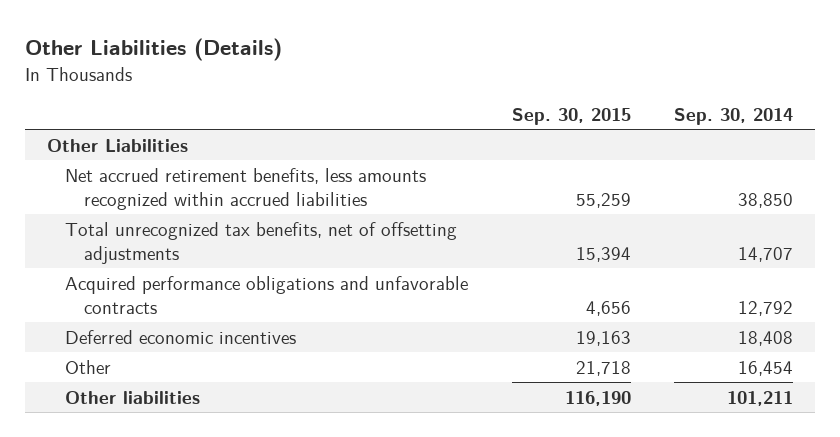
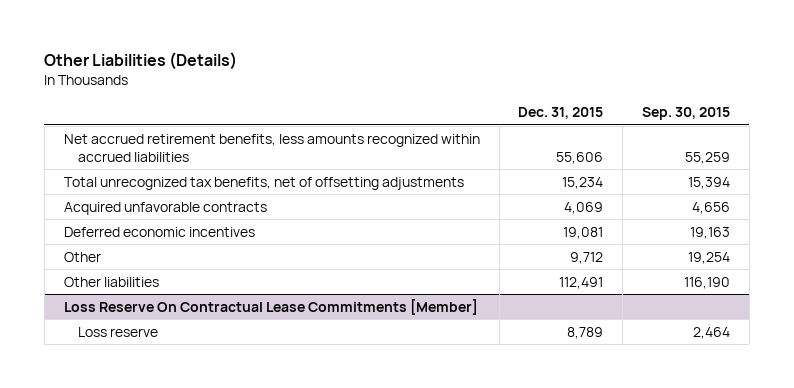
[674,108,794,126] Sep. 30, 2014 -> none
none -> [518,107,604,120] Dec. 31, 2015
[46,138,188,152] Other Liabilities -> none
[65,275,469,314] Acquired performance obligations and unfavorable contracts -> [63,201,267,215] Acquired unfavorable contracts
[575,360,631,376] 21,718 -> [688,251,731,264] 19,254
none -> [63,298,478,315] Loss Reserve On Contractual Lease Commitments [Member]
none -> [77,326,158,337] Loss reserve

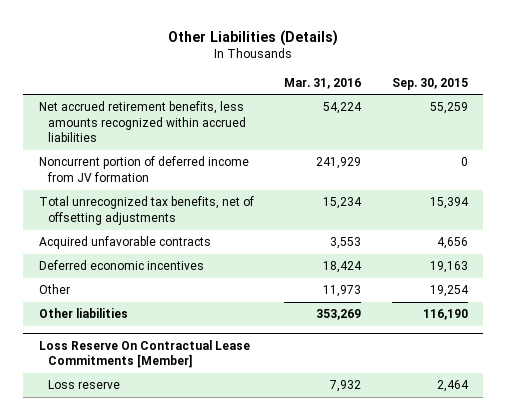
[518,107,604,120] Dec. 31, 2015 -> none
none -> [284,77,362,89] Mar. 31, 2016
none -> [38,156,249,182] Noncurrent portion of deferred income from JV formation

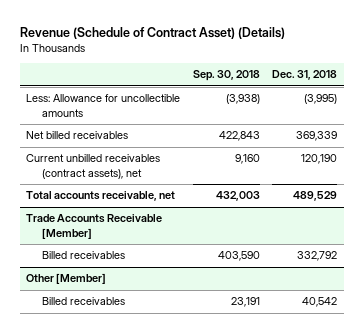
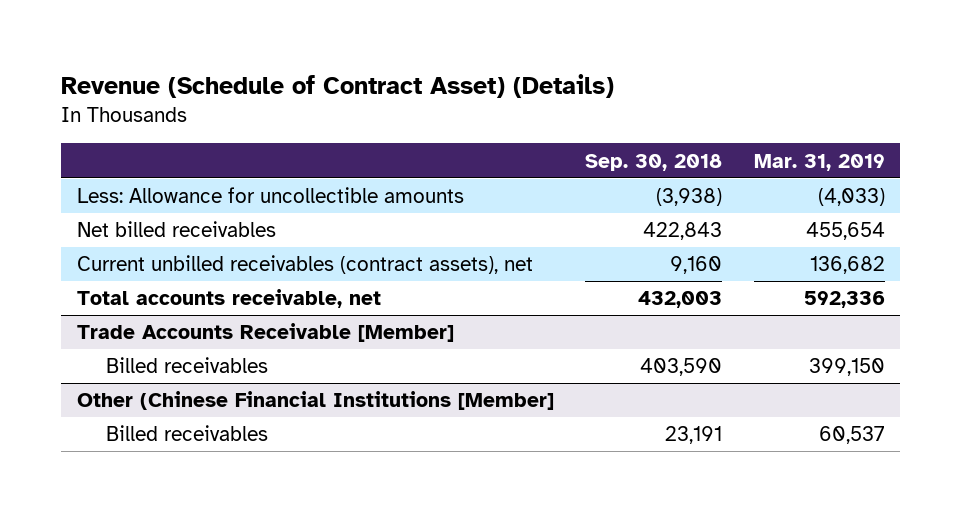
[272,70,338,81] Dec. 31, 2018 -> none
none -> [753,153,885,171] Mar. 31, 2019
[26,273,107,285] Other [Member] -> [76,391,554,411] Other (Chinese Financial Institutions [Member]

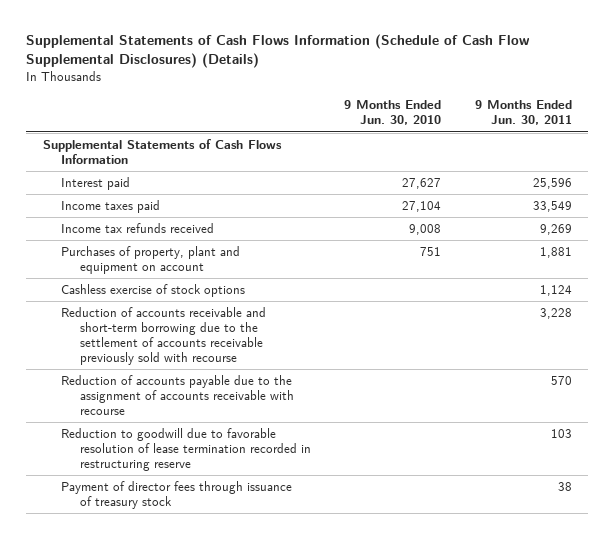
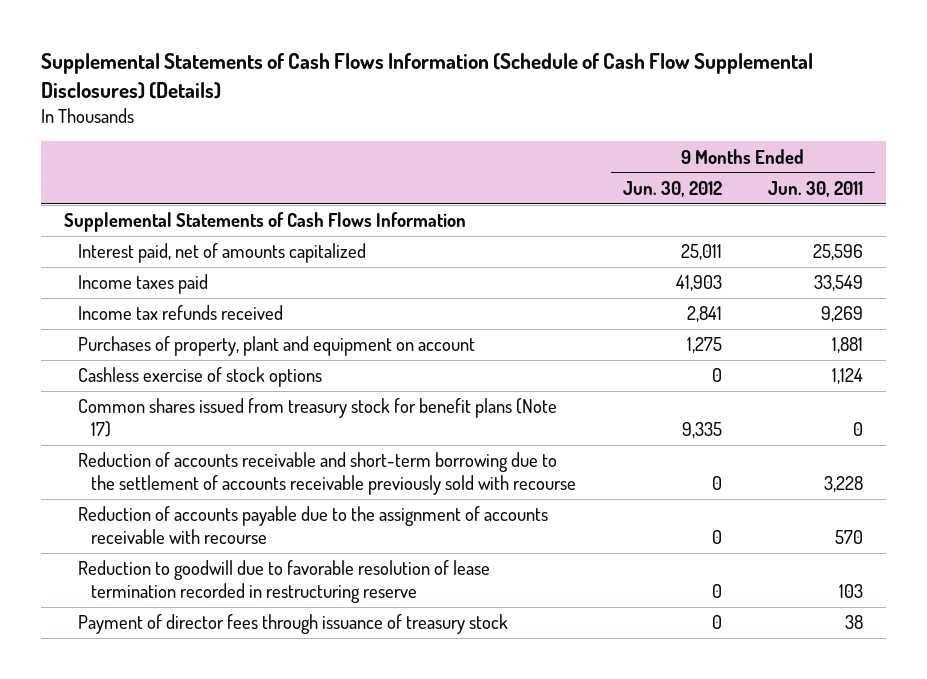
[344,100,442,126] 9 Months Ended Jun. 30, 2010 -> none
none -> [622,181,722,198] Jun. 30, 2012
[61,177,131,191] Interest paid -> [77,243,366,264] Interest paid, net of amounts capitalized
none -> [77,398,557,438] Common shares issued from treasury stock for benefit plans (Note 17)

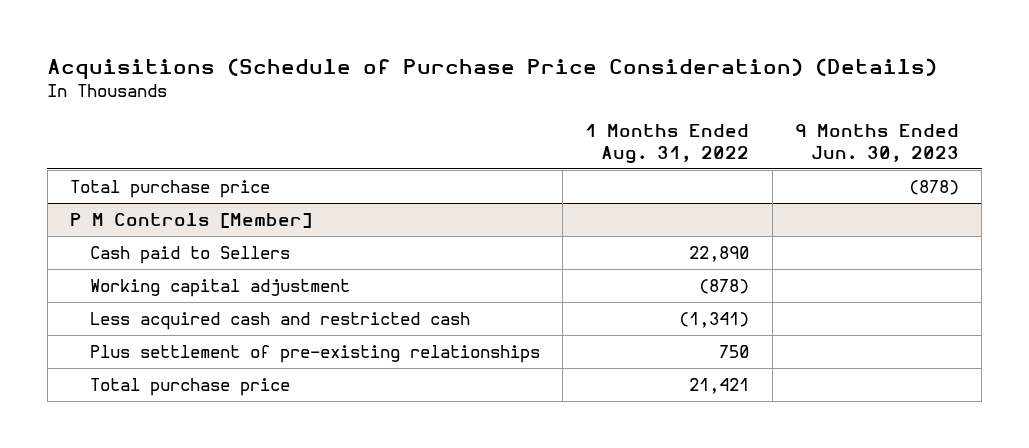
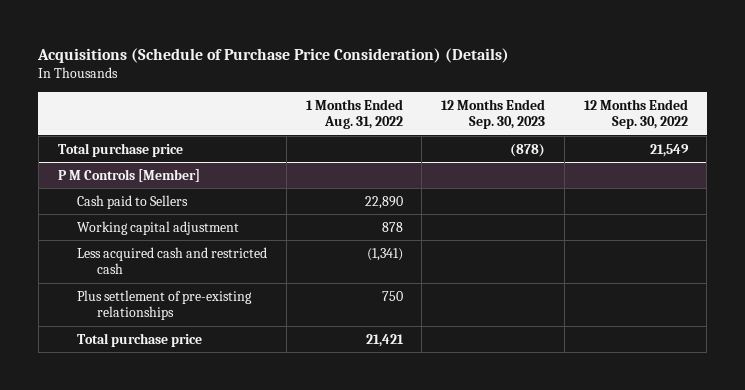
[794,124,959,162] 9 Months Ended Jun. 30, 2023 -> none
none -> [441,98,546,130] 12 Months Ended Sep. 30, 2023
none -> [583,98,688,130] 12 Months Ended Sep. 30, 2022
[699,279,750,295] (878) -> [381,221,403,232] 878

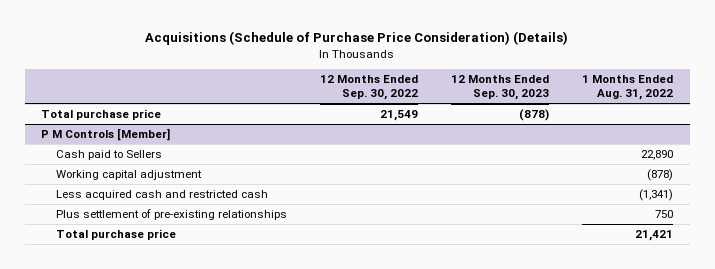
[381,221,403,232] 878 -> [647,168,674,181] (878)

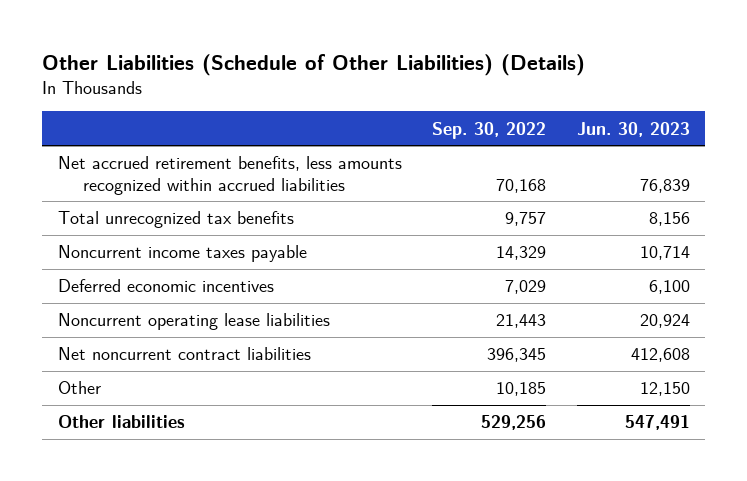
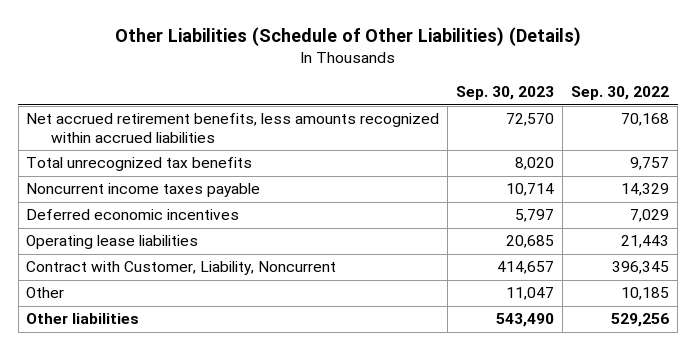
[576,121,690,137] Jun. 30, 2023 -> none
none -> [456,86,555,101] Sep. 30, 2023
[57,313,330,331] Noncurrent operating lease liabilities -> [26,235,199,250] Operating lease liabilities
[57,347,311,361] Net noncurrent contract liabilities -> [26,261,337,276] Contract with Customer, Liability, Noncurrent

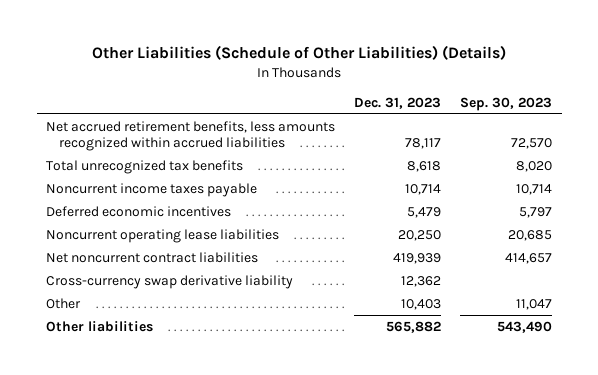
[571,86,670,101] Sep. 30, 2022 -> none
none -> [354,96,442,109] Dec. 31, 2023
[26,235,199,250] Operating lease liabilities -> [46,228,280,243] Noncurrent operating lease liabilities
[26,261,337,276] Contract with Customer, Liability, Noncurrent -> [46,251,259,263] Net noncurrent contract liabilities
none -> [46,274,294,289] Cross-currency swap derivative liability

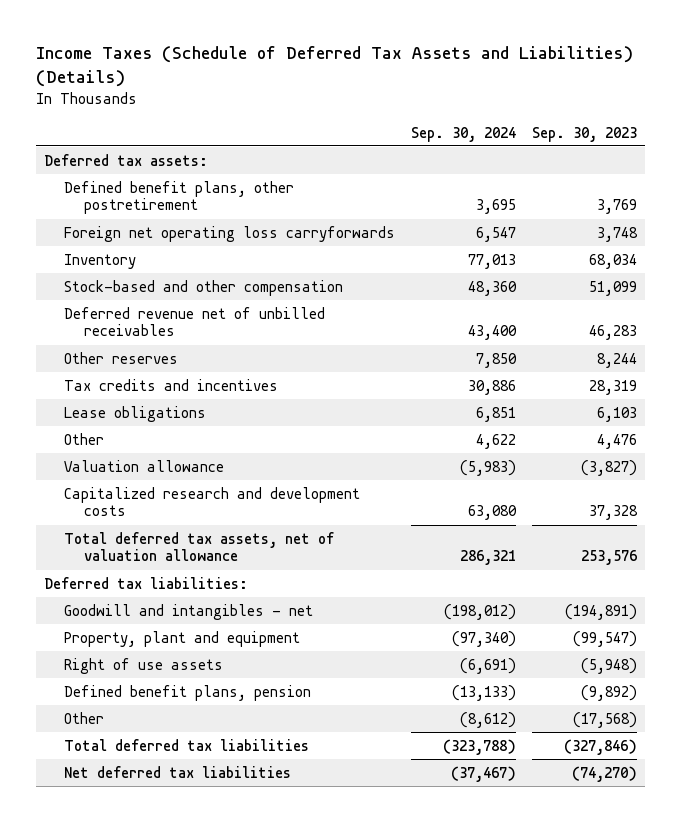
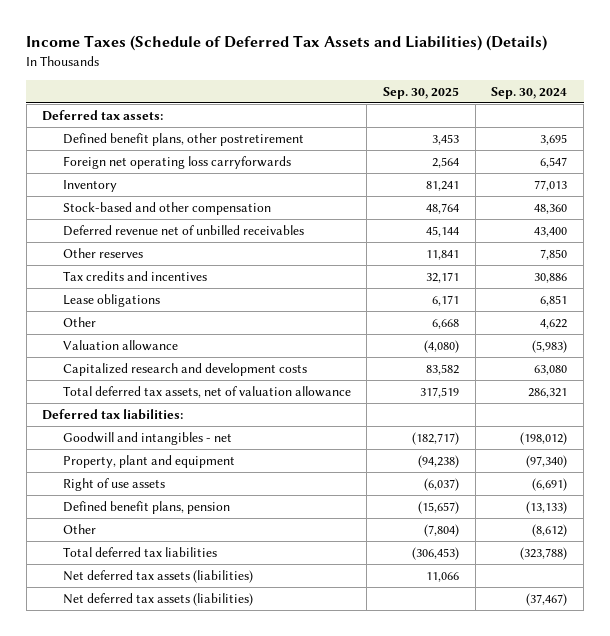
[531,126,637,142] Sep. 30, 2023 -> none
none -> [382,86,459,99] Sep. 30, 2025
none -> [62,570,253,584] Net deferred tax assets (liabilities)
[63,765,291,778] Net deferred tax liabilities -> [62,593,253,607] Net deferred tax assets (liabilities)

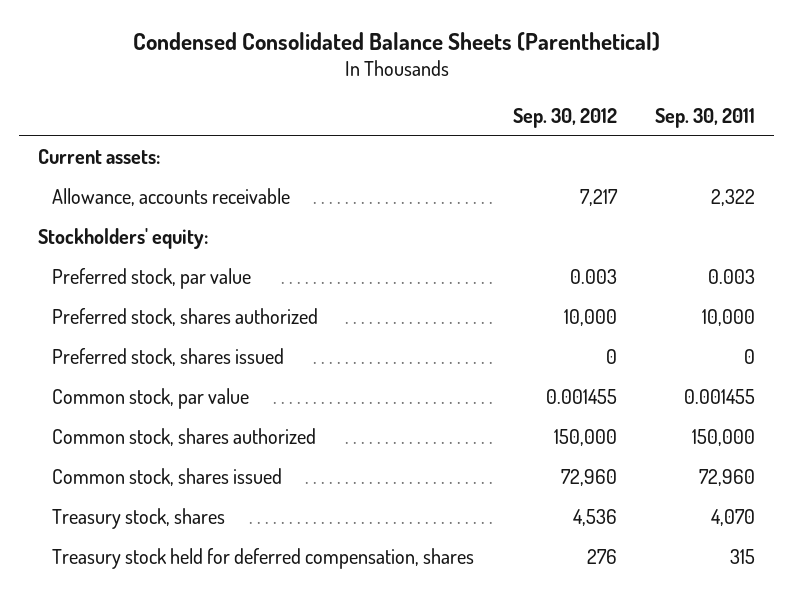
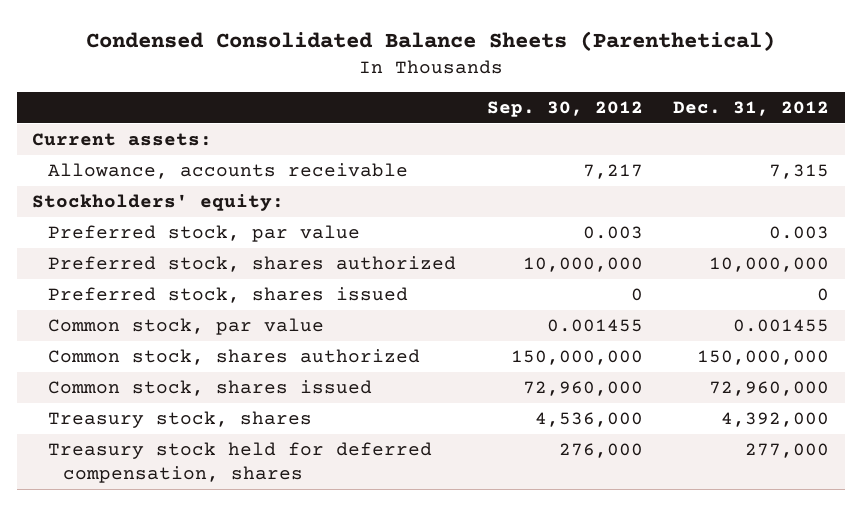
[655,108,756,129] Sep. 30, 2011 -> none
none -> [673,101,830,117] Dec. 31, 2012
[563,308,617,326] 10,000 -> [522,256,643,272] 10,000,000
[553,428,617,446] 150,000 -> [510,349,643,365] 150,000,000
[560,468,617,486] 72,960 -> [522,380,643,396] 72,960,000
[572,508,617,526] 4,536 -> [534,411,643,427] 4,536,000
[586,548,617,564] 276 -> [558,442,643,458] 276,000

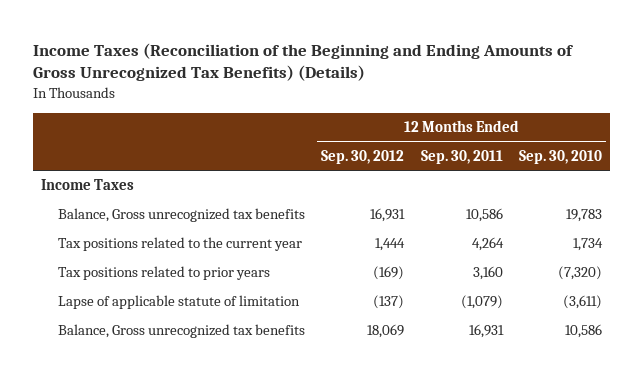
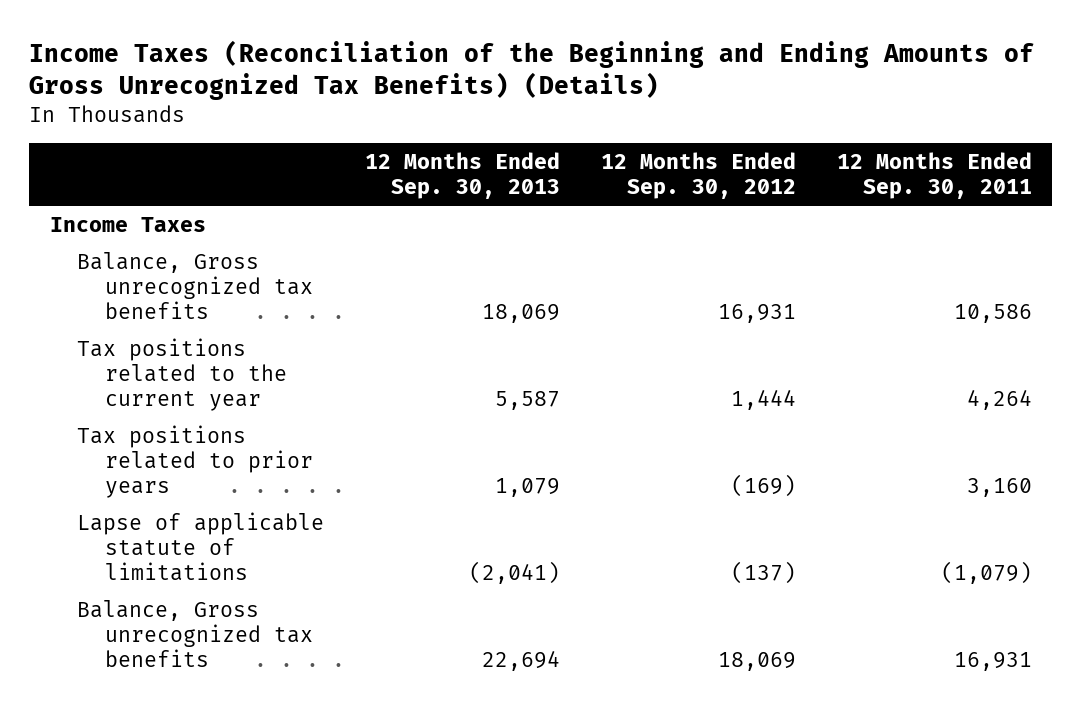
[518,150,602,165] Sep. 30, 2010 -> none
none -> [365,152,561,200] 12 Months Ended Sep. 30, 2013
[58,295,301,310] Lapse of applicable statute of limitation -> [77,511,325,582] Lapse of applicable statute of limitations

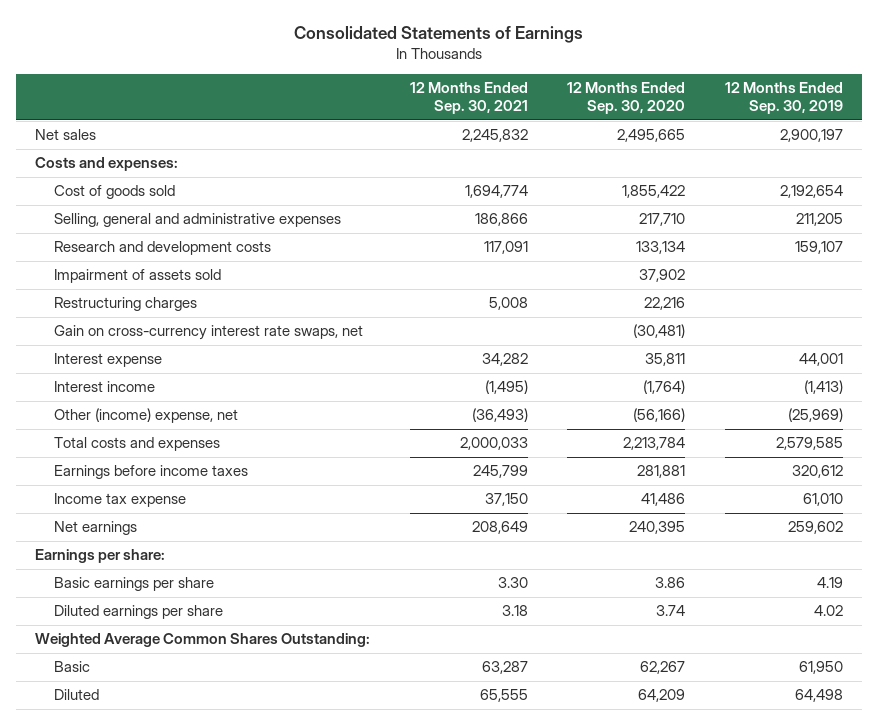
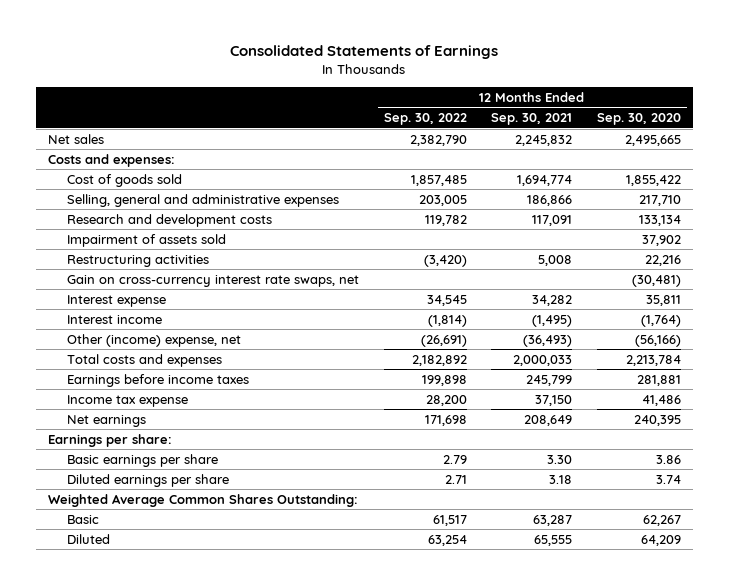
[724,81,843,115] 12 Months Ended Sep. 30, 2019 -> none
none -> [383,113,467,126] Sep. 30, 2022
[54,297,198,312] Restructuring charges -> [67,254,210,267] Restructuring activities

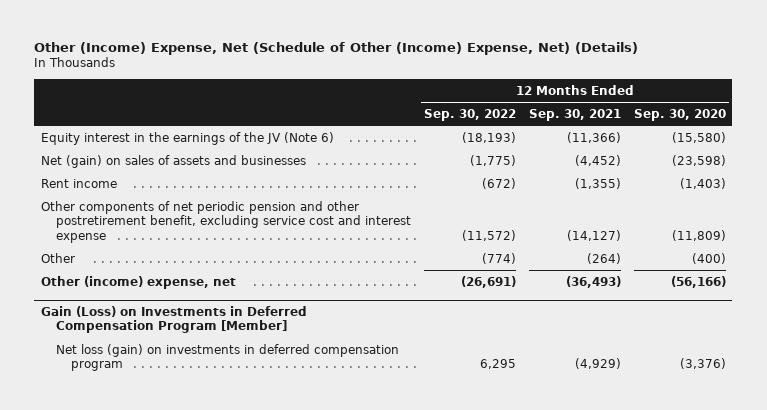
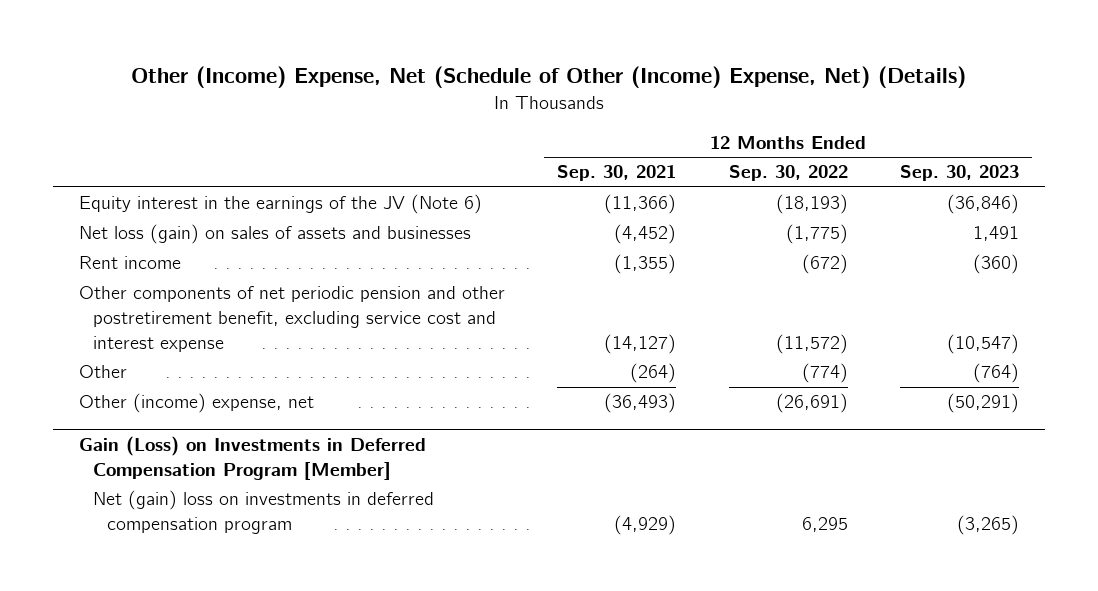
[633,108,726,121] Sep. 30, 2020 -> none
none -> [899,165,1019,182] Sep. 30, 2023
[40,154,306,168] Net (gain) on sales of assets and businesses -> [79,224,472,245] Net loss (gain) on sales of assets and businesses
[55,343,399,372] Net loss (gain) on investments in deferred compensation program -> [93,490,435,535] Net (gain) loss on investments in deferred compensation program

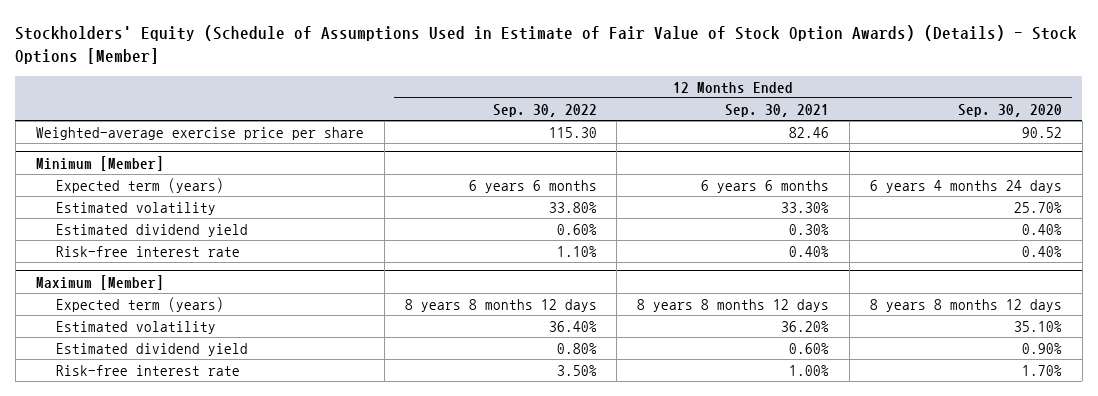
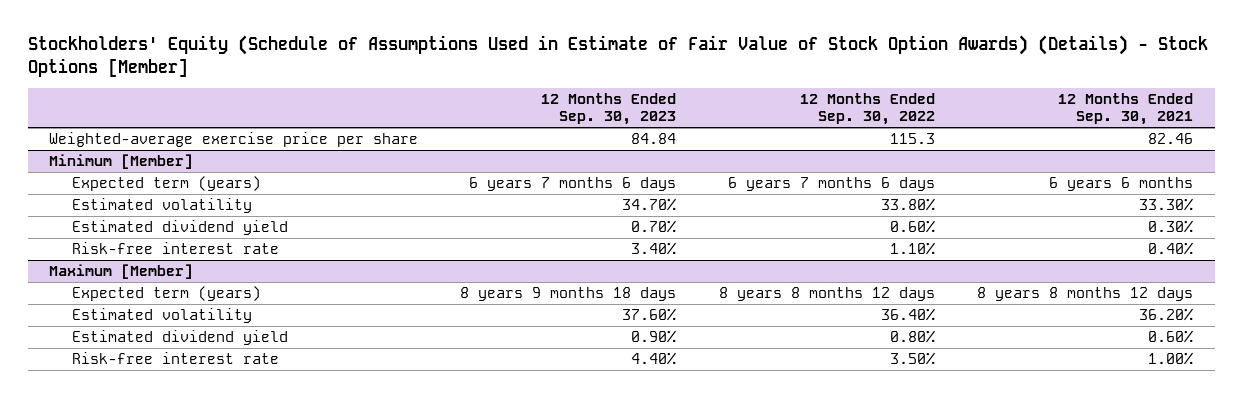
[958,103,1063,117] Sep. 30, 2020 -> none
none -> [541,93,677,126] 12 Months Ended Sep. 30, 2023
[548,126,597,138] 115.30 -> [889,133,935,145] 115.3
[468,179,597,193] 6 years 6 months -> [727,177,935,192] 6 years 7 months 6 days

